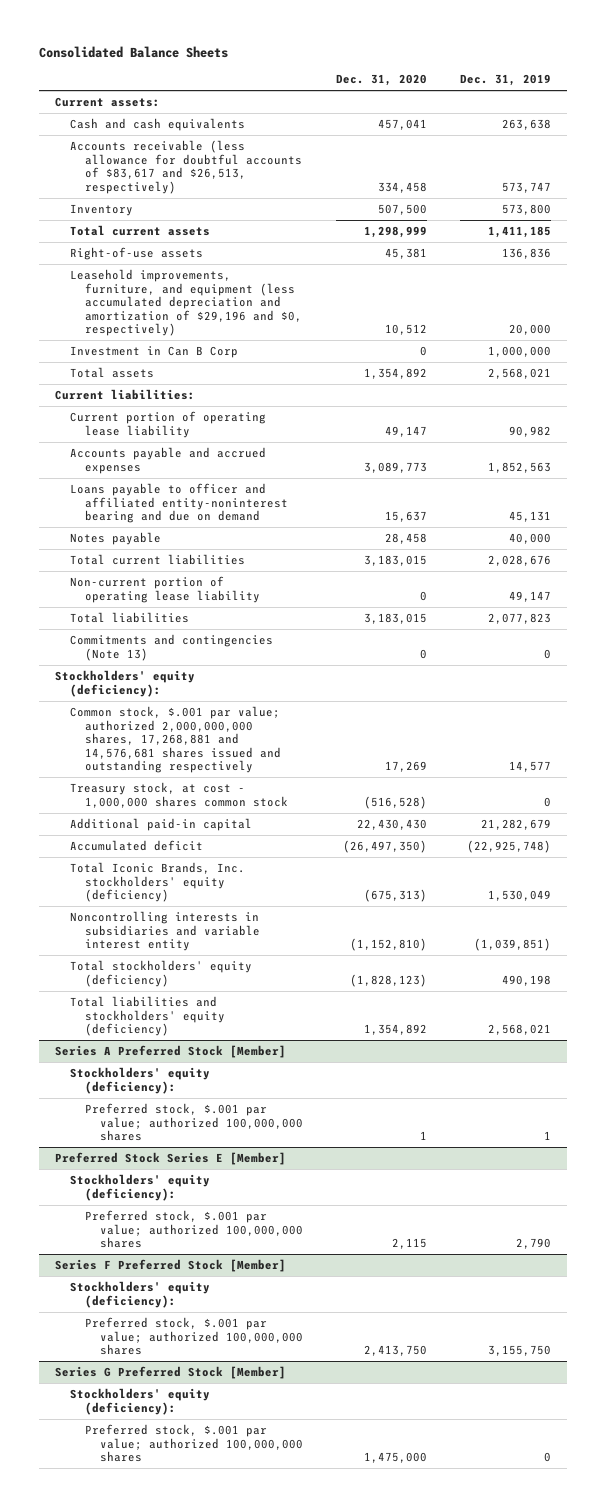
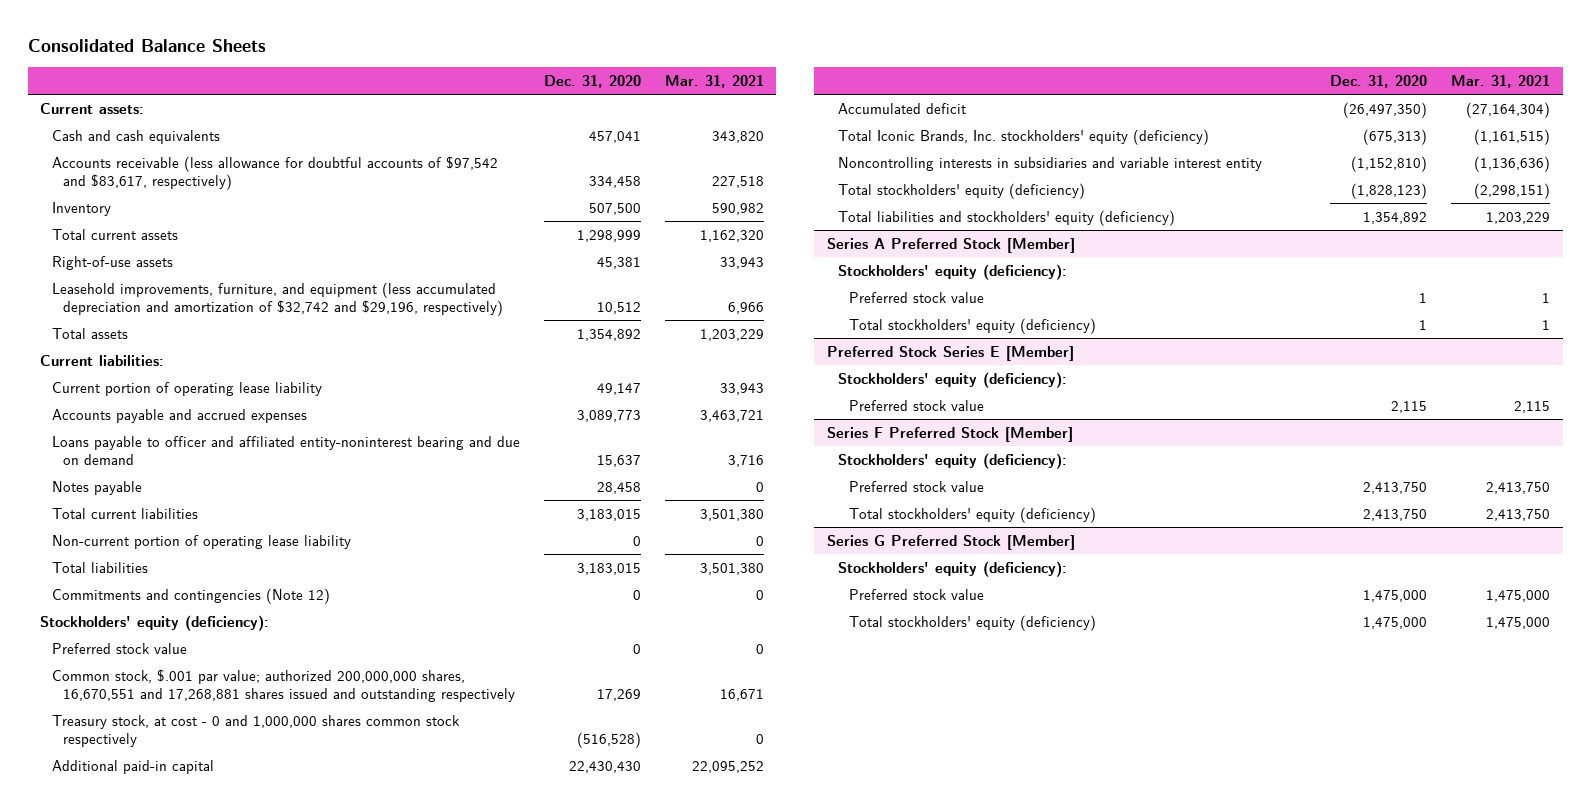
[460,74,552,87] Dec. 31, 2019 -> none
none -> [665,75,765,89] Mar. 31, 2021
[70,140,303,194] Accounts receivable (less allowance for doubtful accounts of $83,617 and $26,513, respectively) -> [51,155,498,191] Accounts receivable (less allowance for doubtful accounts of $97,542 and $83,617, respectively)
[70,346,239,359] Investment in Can B Corp -> none
[70,269,303,337] Leasehold improvements, furniture, and equipment (less accumulated depreciation and amortization of $29,196 and $0, respectively) -> [51,281,503,317] Leasehold improvements, furniture, and equipment (less accumulated depreciation and amortization of $32,742 and $29,196, respectively)
[70,634,274,661] Commitments and contingencies (Note 13) -> [51,587,330,604] Commitments and contingencies (Note 12)
none -> [51,642,187,654] Preferred stock value
[70,706,282,774] Common stock, $.001 par value; authorized 2,000,000,000 shares, 17,268,881 and 14,576,681 shares issued and outstanding respectively -> [51,668,515,703] Common stock, $.001 par value; authorized 200,000,000 shares, 16,670,551 and 17,268,881 shares issued and outstanding respectively
[70,782,289,808] Treasury stock, at cost - 1,000,000 shares common stock -> [51,714,460,748] Treasury stock, at cost - 0 and 1,000,000 shares common stock respectively
[85,1103,304,1142] Preferred stock, $.001 par value; authorized 100,000,000 shares -> [848,291,984,303] Preferred stock value
none -> [848,317,1096,334] Total stockholders' equity (deficiency)
[85,1210,304,1249] Preferred stock, $.001 par value; authorized 100,000,000 shares -> [848,399,984,411] Preferred stock value
[85,1317,304,1356] Preferred stock, $.001 par value; authorized 100,000,000 shares -> [848,480,984,492] Preferred stock value
none -> [848,506,1096,523] Total stockholders' equity (deficiency)
[85,1424,304,1463] Preferred stock, $.001 par value; authorized 100,000,000 shares -> [848,588,984,600] Preferred stock value
none -> [848,614,1096,631] Total stockholders' equity (deficiency)

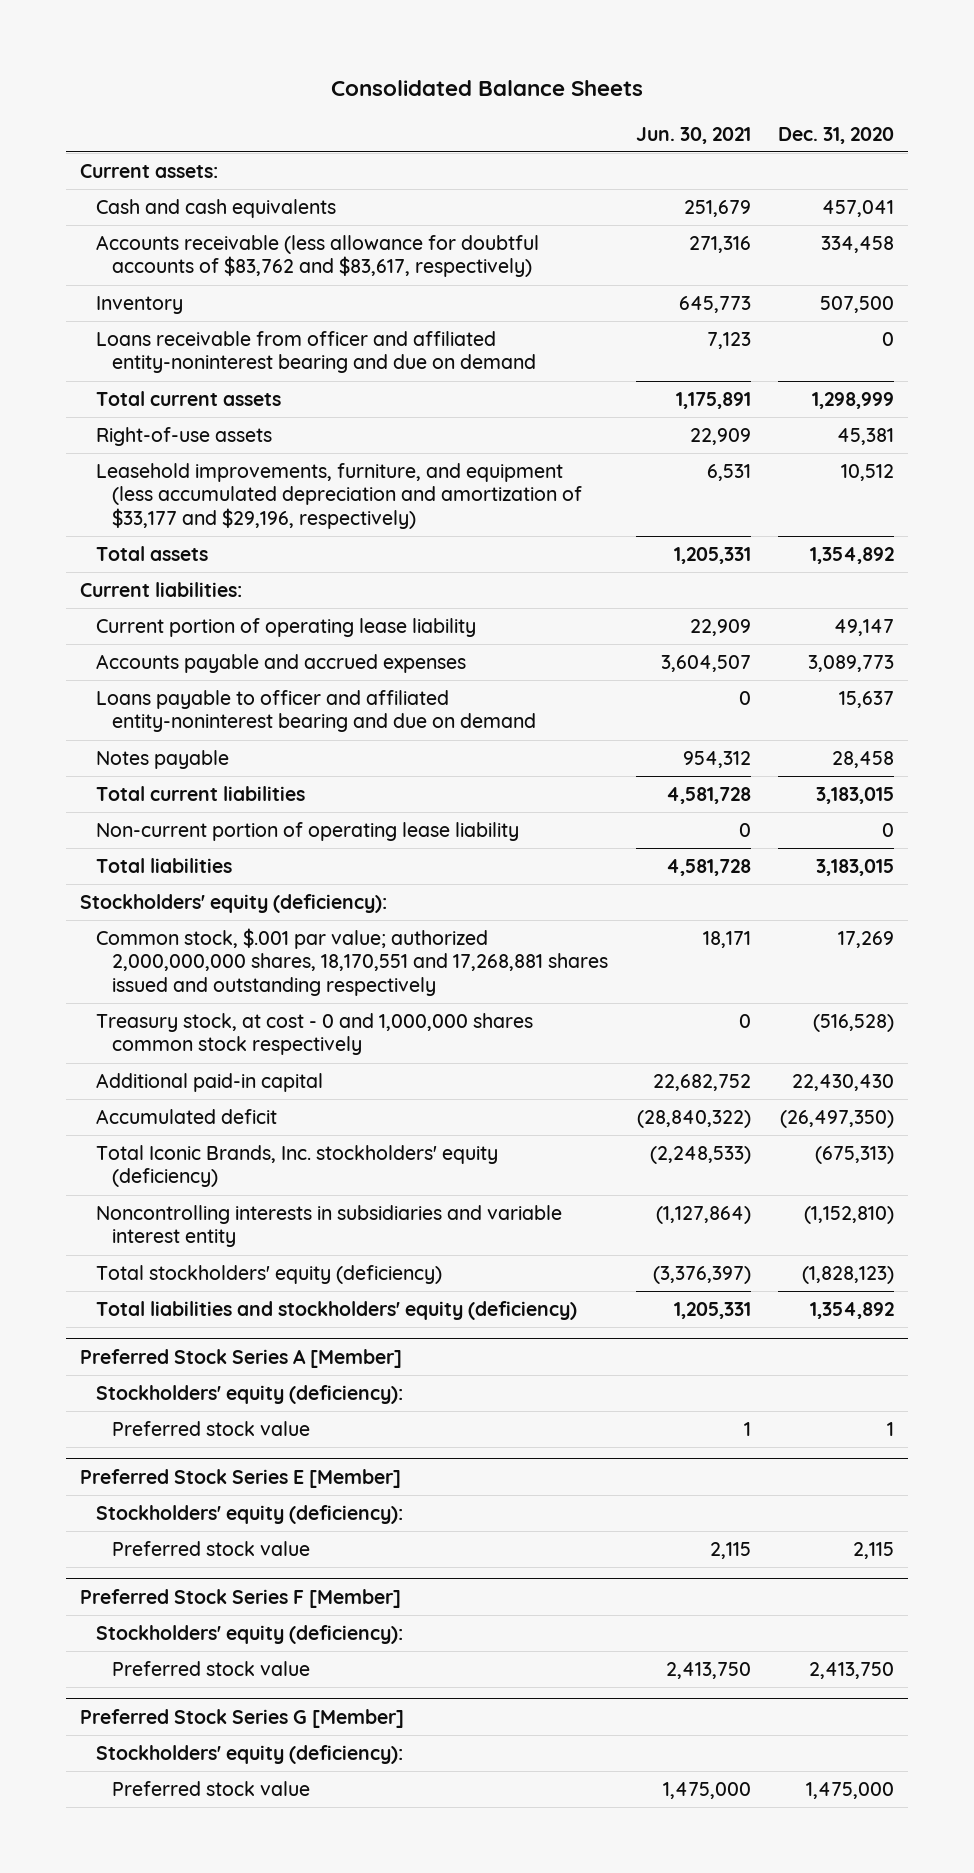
[665,75,765,89] Mar. 31, 2021 -> none
none -> [635,126,751,144] Jun. 30, 2021
[51,155,498,191] Accounts receivable (less allowance for doubtful accounts of $97,542 and $83,617, respectively) -> [96,234,540,278] Accounts receivable (less allowance for doubtful accounts of $83,762 and $83,617, respectively)
none -> [96,330,537,374] Loans receivable from officer and affiliated entity-noninterest bearing and due on demand
[51,281,503,317] Leasehold improvements, furniture, and equipment (less accumulated depreciation and amortization of $32,742 and $29,196, respectively) -> [96,462,583,529] Leasehold improvements, furniture, and equipment (less accumulated depreciation and amortization of $33,177 and $29,196, respectively)
[51,587,330,604] Commitments and contingencies (Note 12) -> none
[51,642,187,654] Preferred stock value -> none
[51,668,515,703] Common stock, $.001 par value; authorized 200,000,000 shares, 16,670,551 and 17,268,881 shares issued and outstanding respectively -> [96,927,609,996] Common stock, $.001 par value; authorized 2,000,000,000 shares, 18,170,551 and 17,268,881 shares issued and outstanding respectively
[826,237,1075,253] Series A Preferred Stock [Member] -> [79,1348,402,1368] Preferred Stock Series A [Member]
[848,317,1096,334] Total stockholders' equity (deficiency) -> none
[826,426,1073,442] Series F Preferred Stock [Member] -> [79,1588,401,1608] Preferred Stock Series F [Member]
[848,506,1096,523] Total stockholders' equity (deficiency) -> none
[826,534,1075,550] Series G Preferred Stock [Member] -> [79,1708,404,1728] Preferred Stock Series G [Member]
[848,614,1096,631] Total stockholders' equity (deficiency) -> none

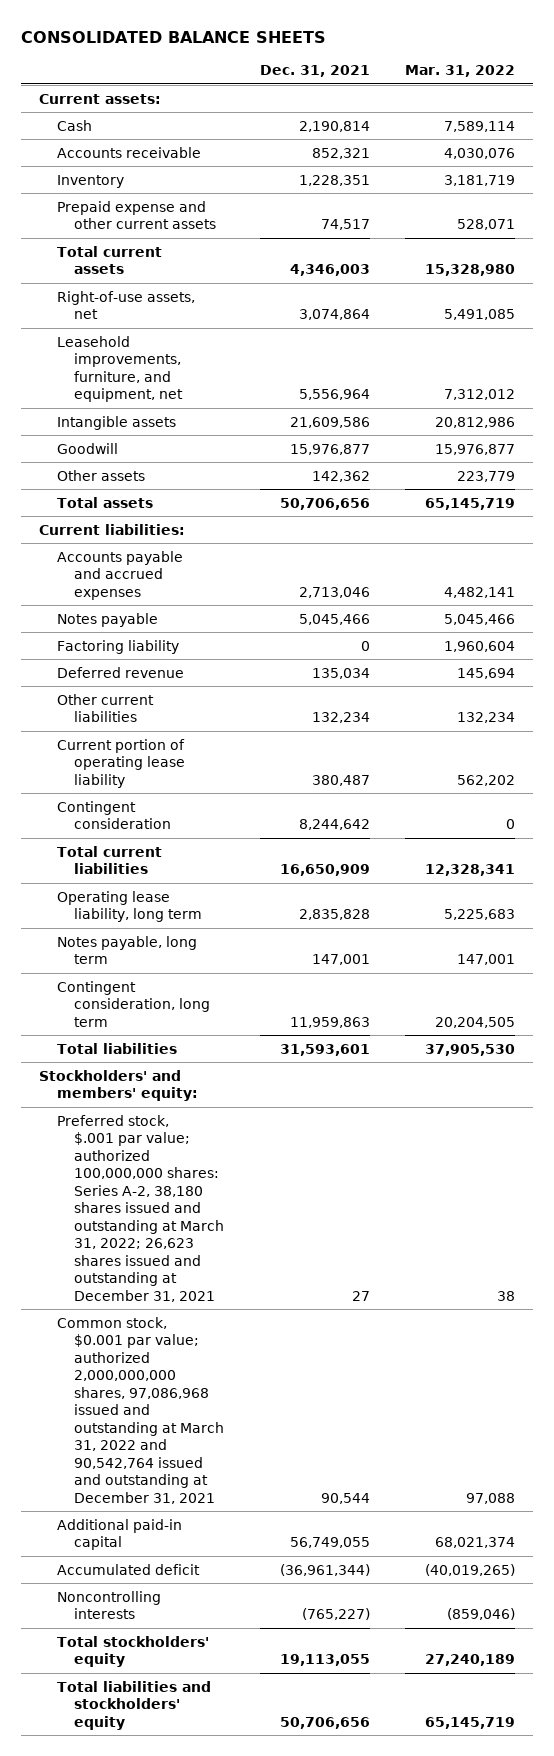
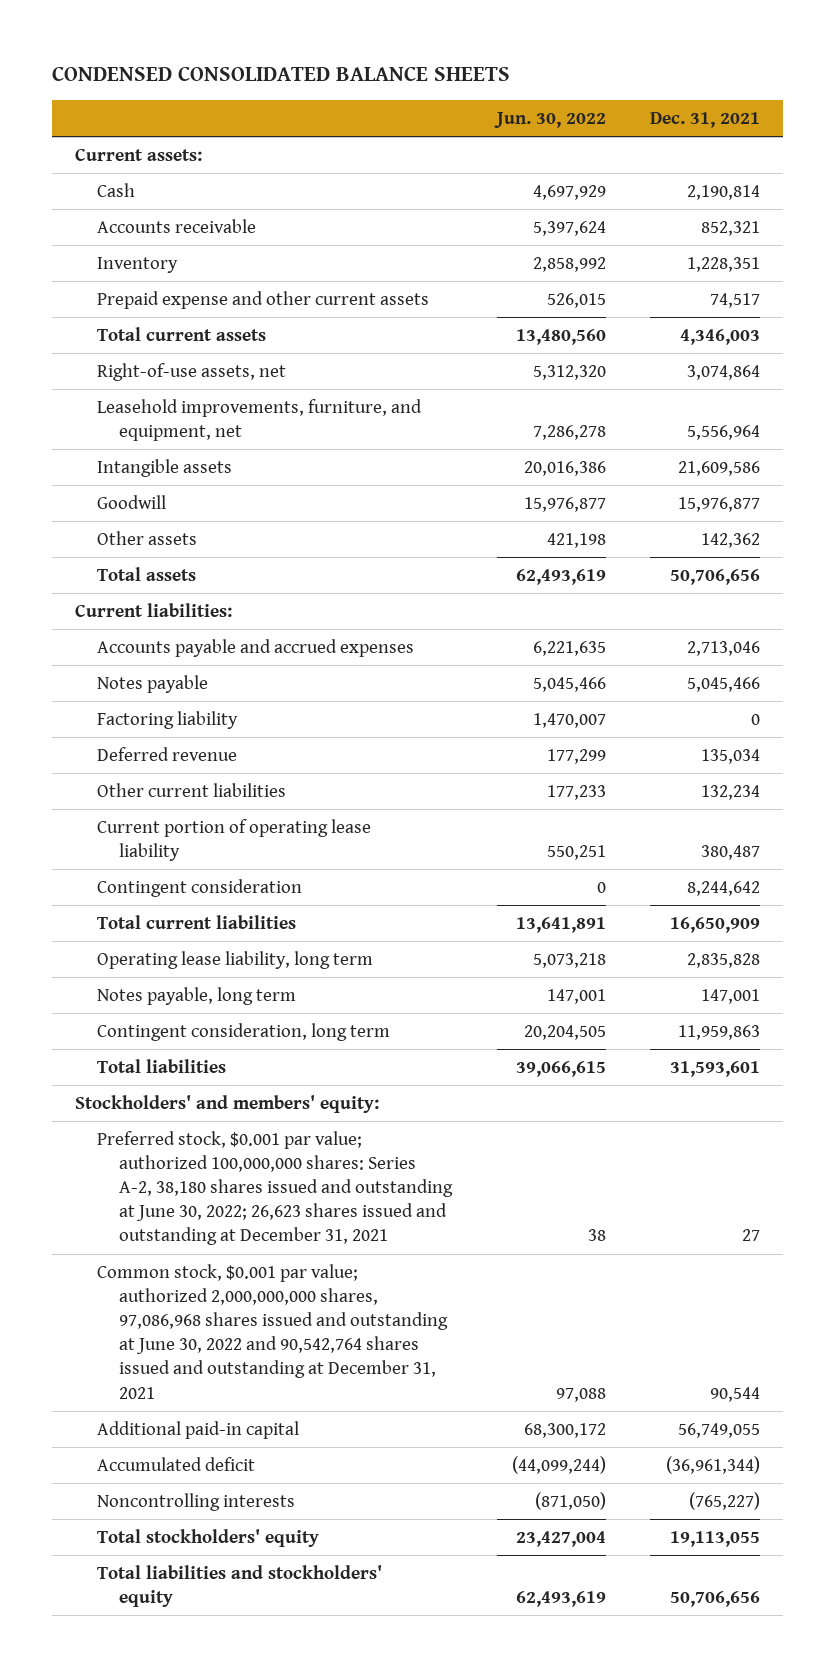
[21,30,327,43] CONSOLIDATED BALANCE SHEETS -> [52,66,511,82] CONDENSED CONSOLIDATED BALANCE SHEETS
[404,65,515,78] Mar. 31, 2022 -> none
none -> [493,112,606,129] Jun. 30, 2022
[56,1114,225,1302] Preferred stock, $.001 par value; authorized 100,000,000 shares: Series A-2, 38,180 shares issued and outstanding at March 31, 2022; 26,623 shares issued and outstanding at December 31, 2021 -> [96,1130,454,1246] Preferred stock, $0.001 par value; authorized 100,000,000 shares: Series A-2, 38,180 shares issued and outstanding at June 30, 2022; 26,623 shares issued and outstanding at December 31, 2021
[56,1316,225,1504] Common stock, $0.001 par value; authorized 2,000,000,000 shares, 97,086,968 issued and outstanding at March 31, 2022 and 90,542,764 issued and outstanding at December 31, 2021 -> [96,1263,449,1399] Common stock, $0.001 par value; authorized 2,000,000,000 shares, 97,086,968 shares issued and outstanding at June 30, 2022 and 90,542,764 shares issued and outstanding at December 31, 2021

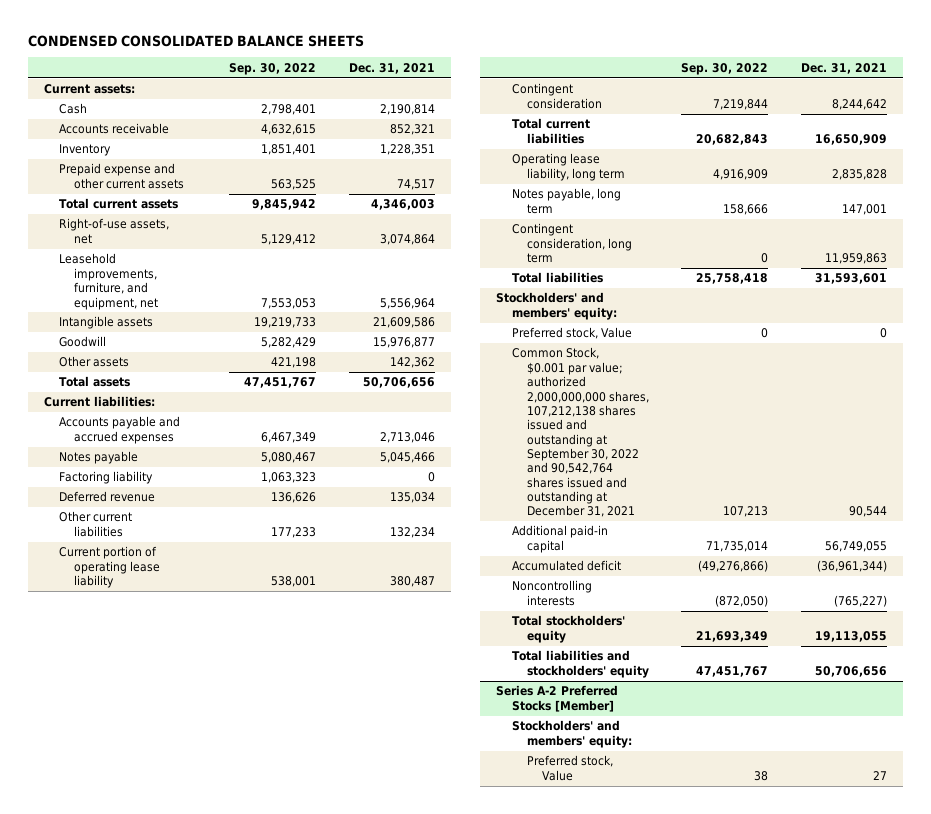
[493,112,606,129] Jun. 30, 2022 -> none
none -> [228,62,316,75] Sep. 30, 2022
[96,1130,454,1246] Preferred stock, $0.001 par value; authorized 100,000,000 shares: Series A-2, 38,180 shares issued and outstanding at June 30, 2022; 26,623 shares issued and outstanding at December 31, 2021 -> none
none -> [511,327,632,340] Preferred stock, Value
[96,1263,449,1399] Common stock, $0.001 par value; authorized 2,000,000,000 shares, 97,086,968 shares issued and outstanding at June 30, 2022 and 90,542,764 shares issued and outstanding at December 31, 2021 -> [511,347,649,518] Common Stock, $0.001 par value; authorized 2,000,000,000 shares, 107,212,138 shares issued and outstanding at September 30, 2022 and 90,542,764 shares issued and outstanding at December 31, 2021
none -> [496,685,619,712] Series A-2 Preferred Stocks [Member]
none -> [511,720,632,748] Stockholders' and members' equity:
none -> [526,755,613,781] Preferred stock, Value

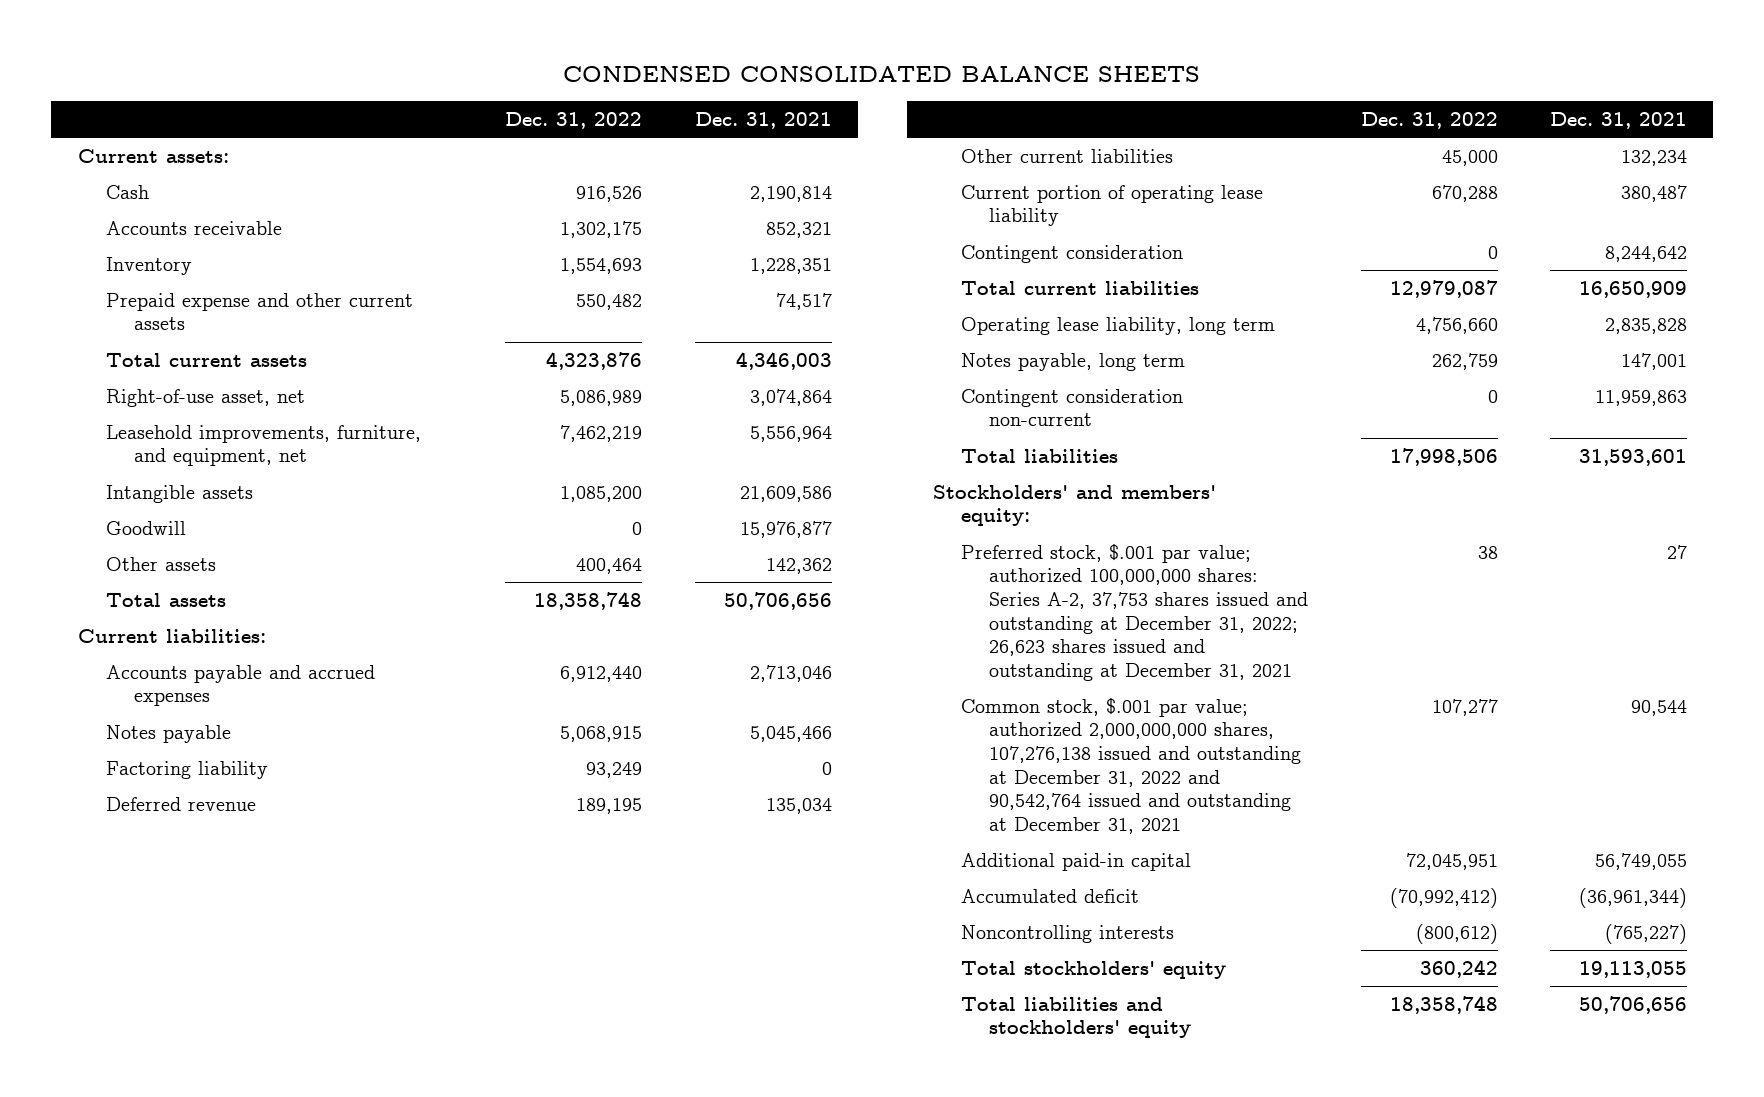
[228,62,316,75] Sep. 30, 2022 -> none
none -> [505,111,643,129] Dec. 31, 2022
[59,218,170,244] Right-of-use assets, net -> [105,388,305,407] Right-of-use asset, net
[511,223,632,264] Contingent consideration, long term -> [960,388,1183,427] Contingent consideration non-current
[511,327,632,340] Preferred stock, Value -> none
none -> [960,543,1309,681] Preferred stock, $.001 par value; authorized 100,000,000 shares: Series A-2, 37,753 shares issued and outstanding at December 31, 2022; 26,623 shares issued and outstanding at December 31, 2021
[511,347,649,518] Common Stock, $0.001 par value; authorized 2,000,000,000 shares, 107,212,138 shares issued and outstanding at September 30, 2022 and 90,542,764 shares issued and outstanding at December 31, 2021 -> [960,697,1302,834] Common stock, $.001 par value; authorized 2,000,000,000 shares, 107,276,138 issued and outstanding at December 31, 2022 and 90,542,764 issued and outstanding at December 31, 2021
[496,685,619,712] Series A-2 Preferred Stocks [Member] -> none
[511,720,632,748] Stockholders' and members' equity: -> none
[526,755,613,781] Preferred stock, Value -> none

